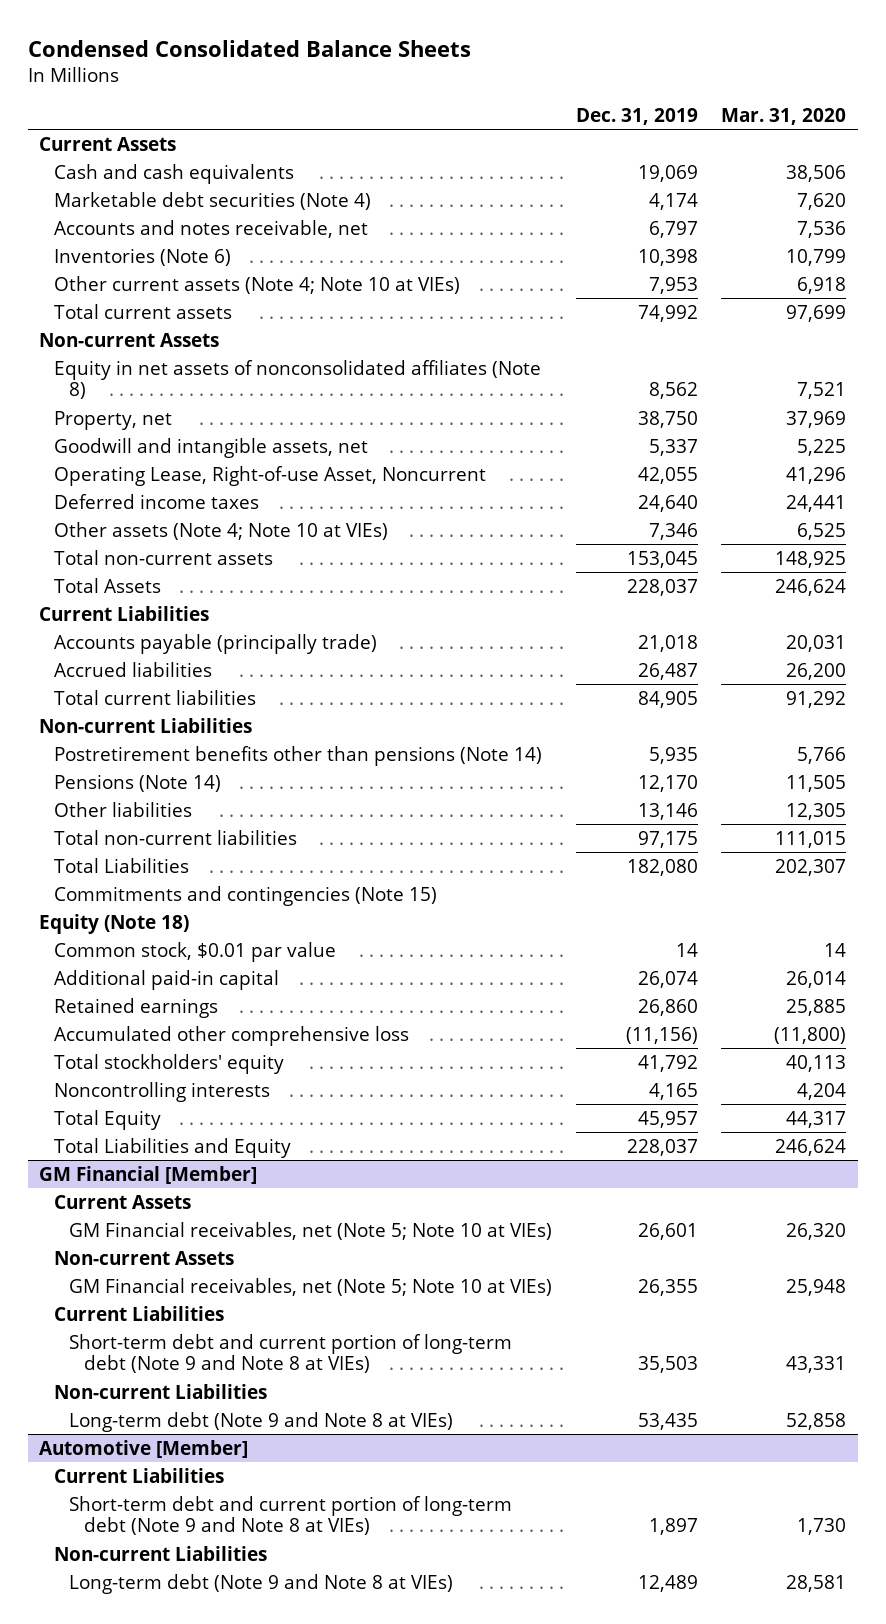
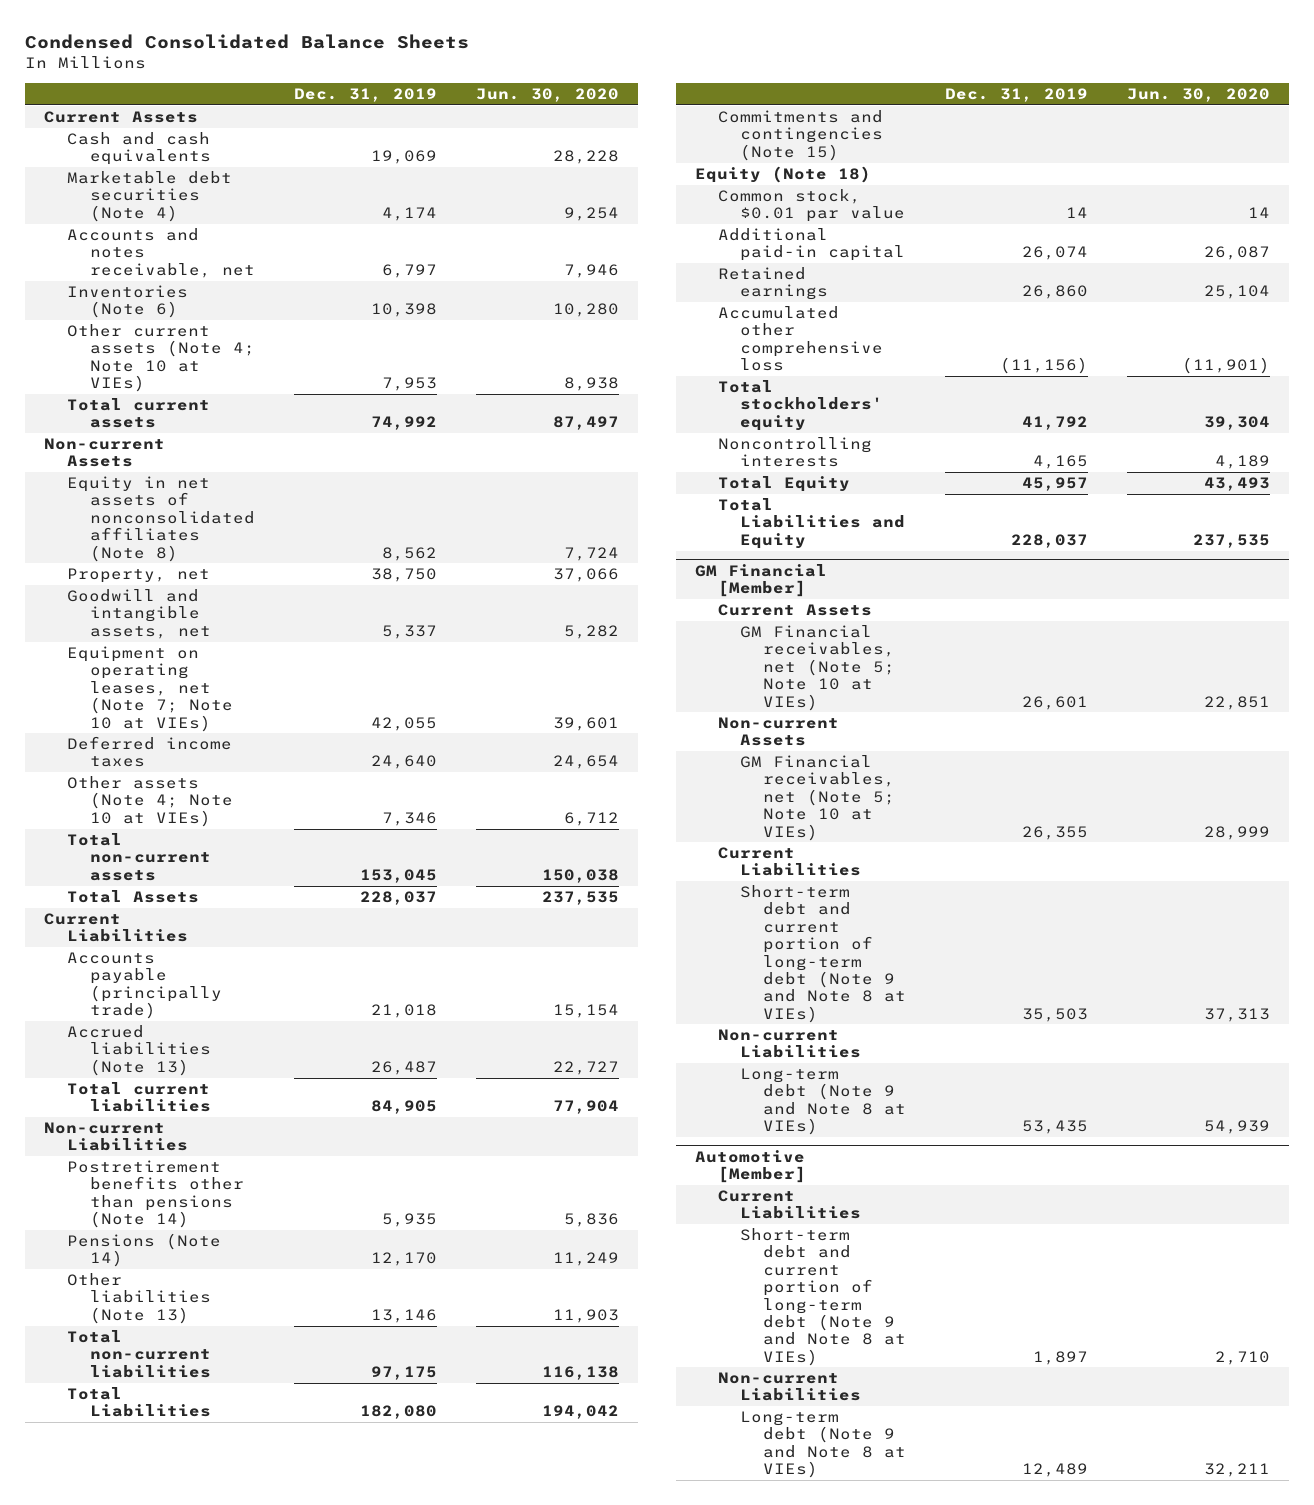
[721,107,847,125] Mar. 31, 2020 -> none
none -> [475,88,619,103] Jun. 30, 2020
[54,465,487,486] Operating Lease, Right-of-use Asset, Noncurrent -> [67,646,233,732] Equipment on operating leases, net (Note 7; Note 10 at VIEs)
[54,661,213,677] Accrued liabilities -> [67,1025,211,1076] Accrued liabilities (Note 13)
[54,801,193,817] Other liabilities -> [67,1273,211,1324] Other liabilities (Note 13)

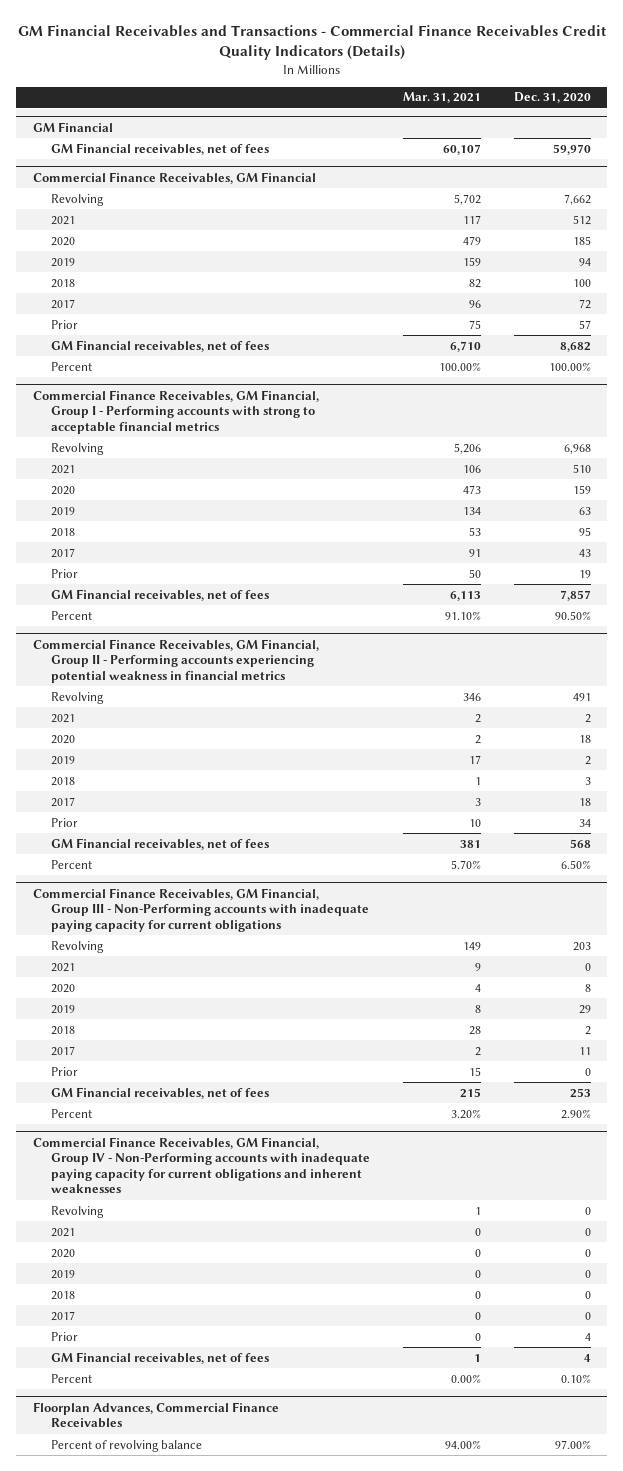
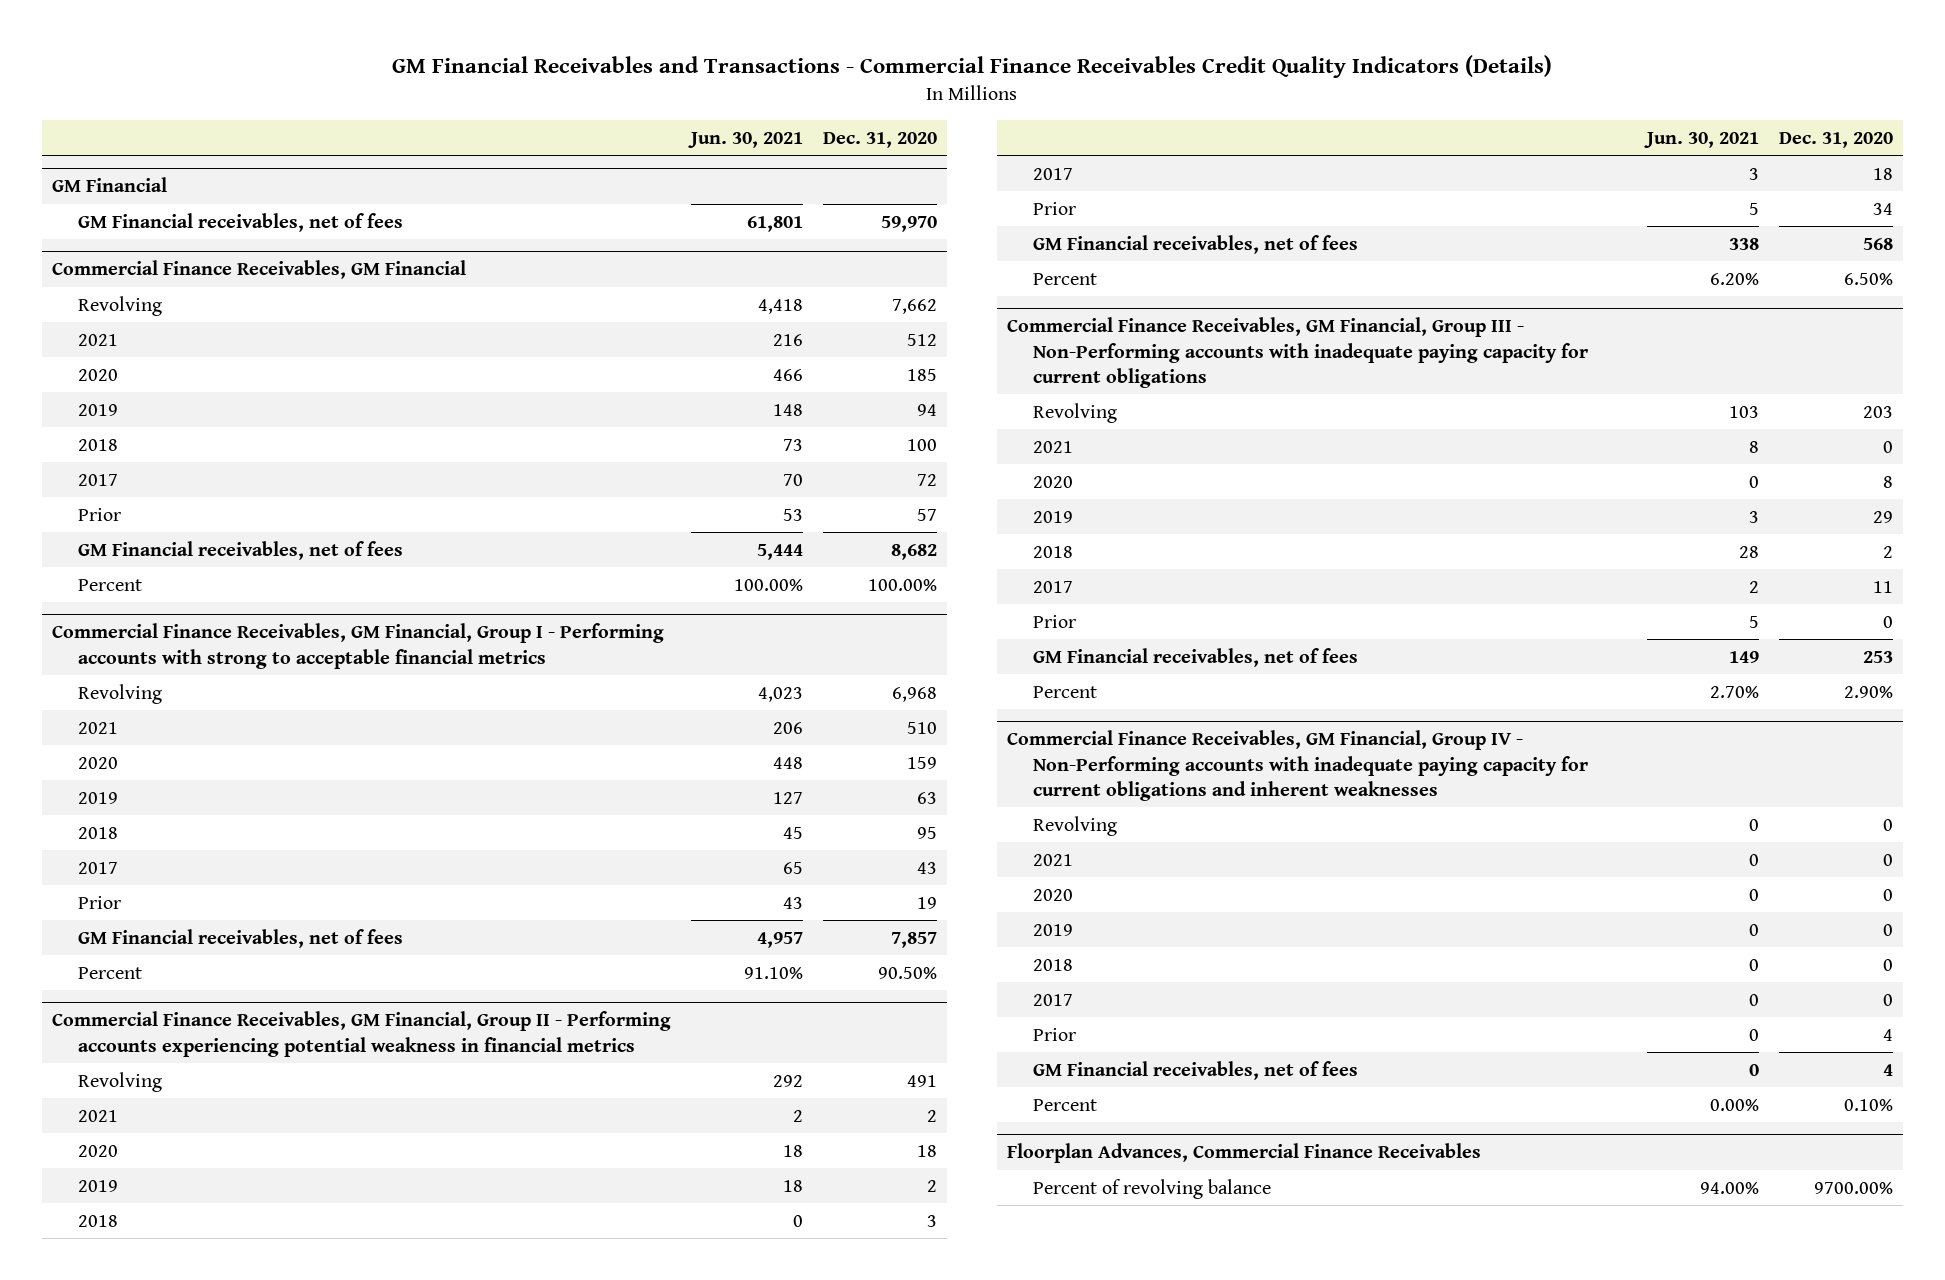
[402,92,481,104] Mar. 31, 2021 -> none
none -> [687,131,803,148] Jun. 30, 2021
[554,1439,591,1449] 97.00% -> [1813,1181,1893,1194] 9700.00%

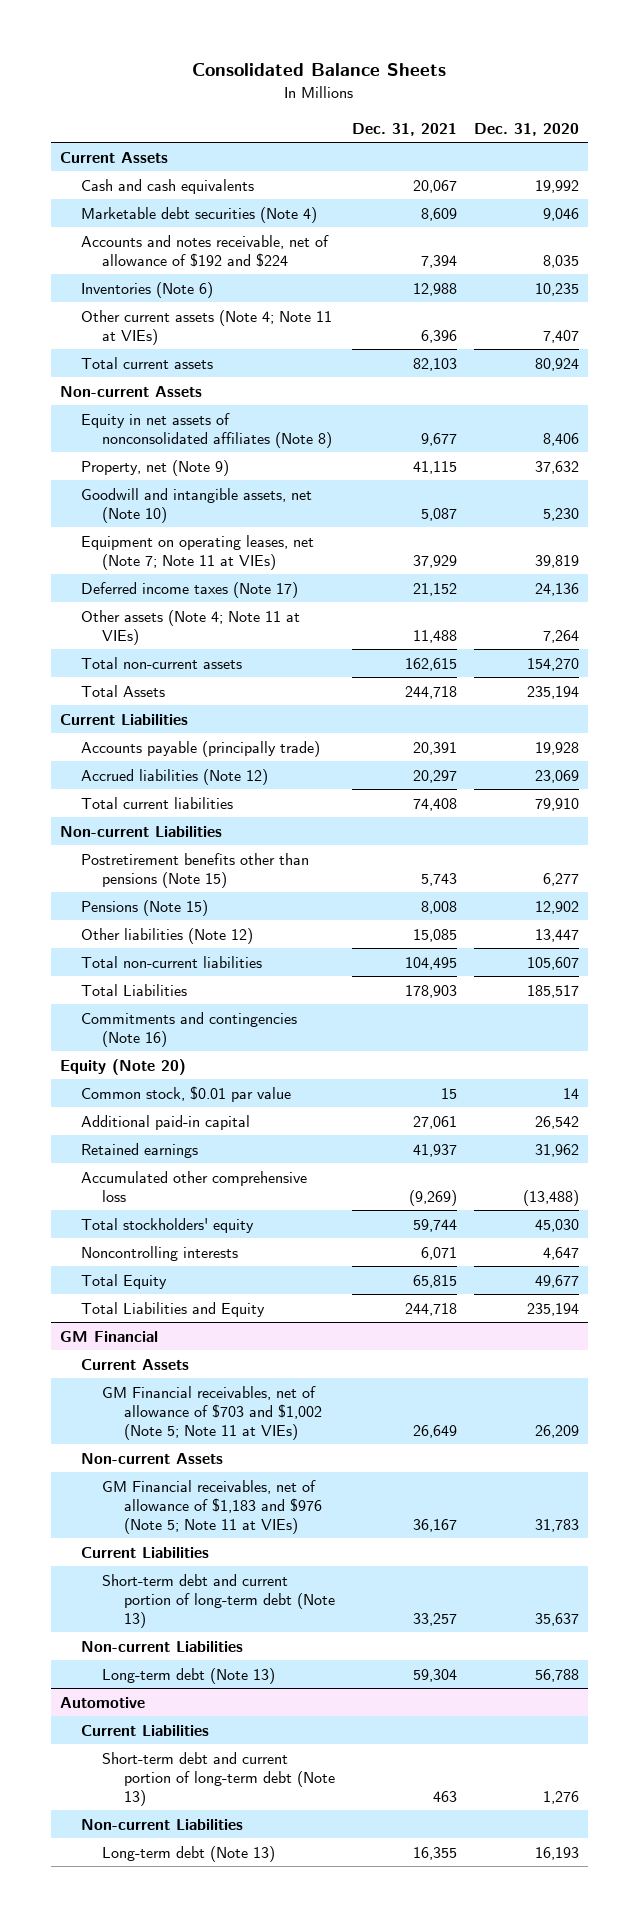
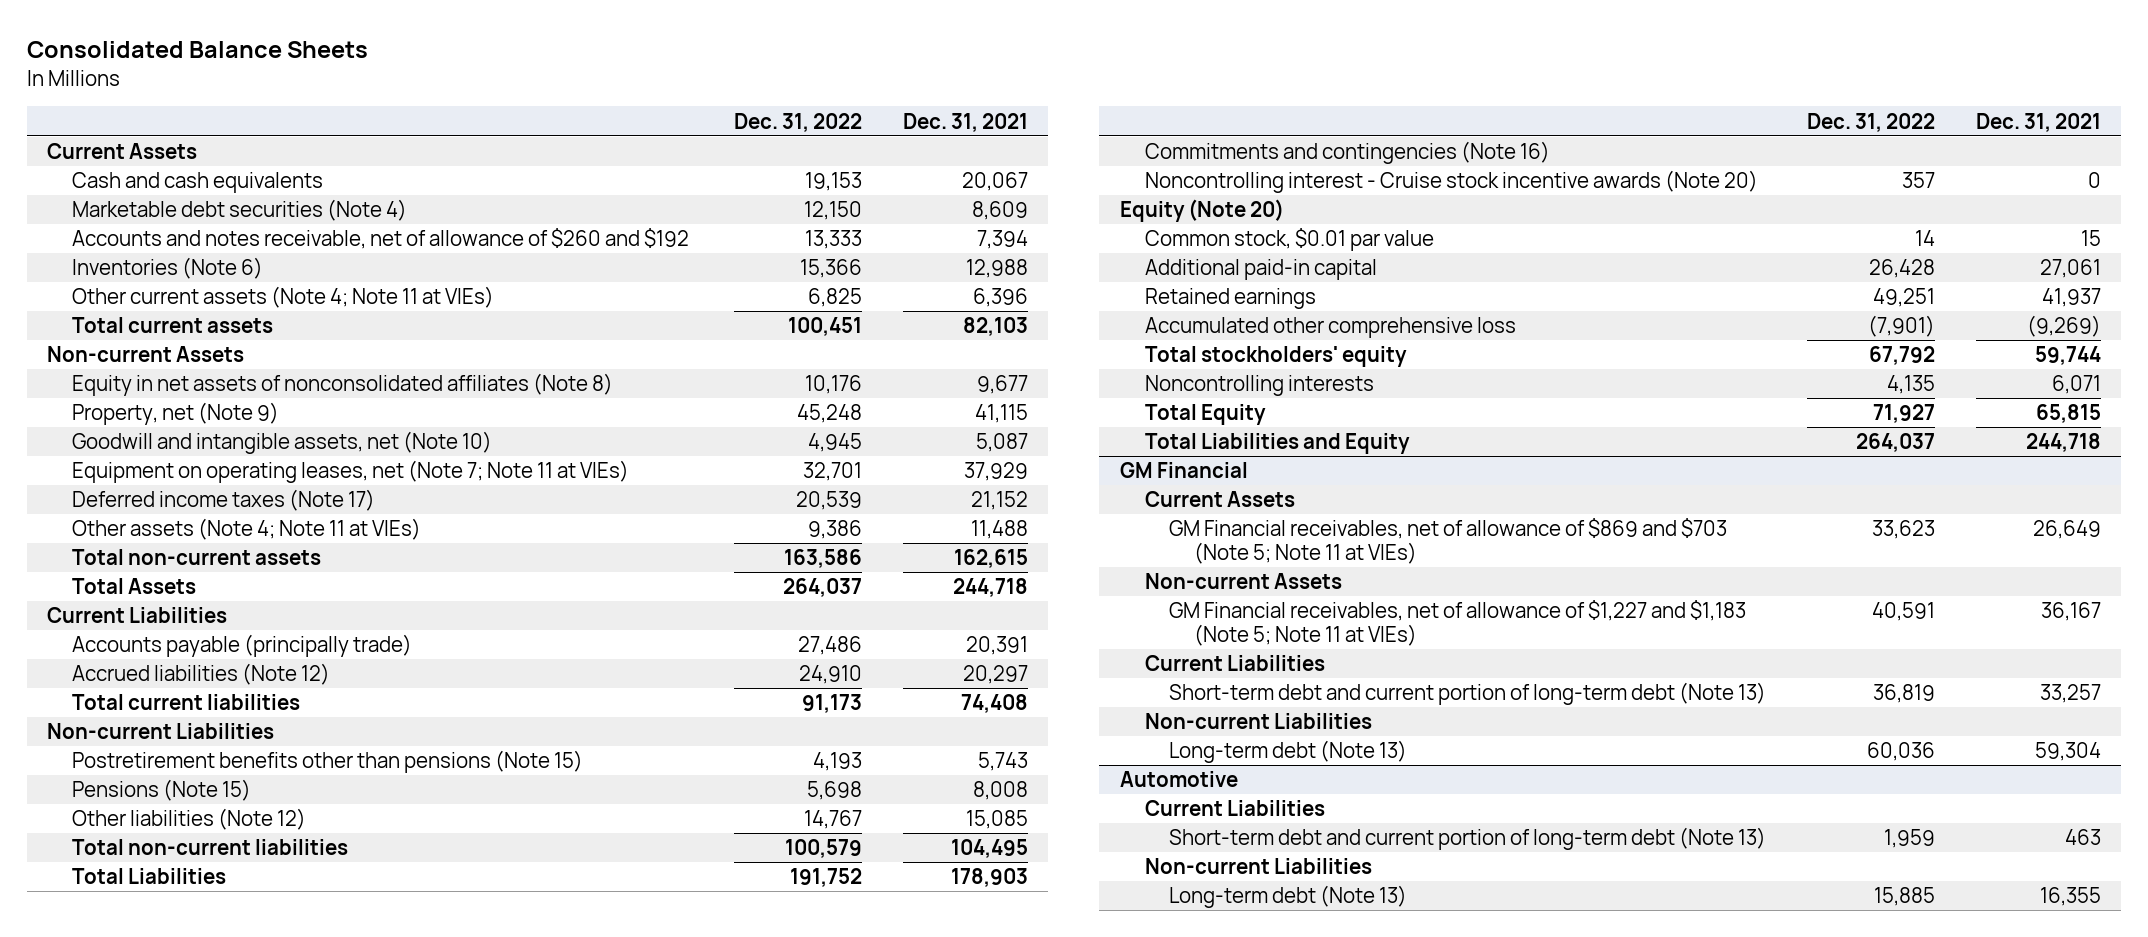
[474,122,580,136] Dec. 31, 2020 -> none
none -> [734,112,863,132] Dec. 31, 2022
[80,234,329,267] Accounts and notes receivable, net of allowance of $192 and $224 -> [71,228,689,250] Accounts and notes receivable, net of allowance of $260 and $192
none -> [1144,170,1758,194] Noncontrolling interest - Cruise stock incentive awards (Note 20)
[102,1385,322,1440] GM Financial receivables, net of allowance of $703 and $1,002 (Note 5; Note 11 at VIEs) -> [1169,518,1728,564] GM Financial receivables, net of allowance of $869 and $703 (Note 5; Note 11 at VIEs)
[102,1479,322,1534] GM Financial receivables, net of allowance of $1,183 and $976 (Note 5; Note 11 at VIEs) -> [1169,600,1747,646] GM Financial receivables, net of allowance of $1,227 and $1,183 (Note 5; Note 11 at VIEs)

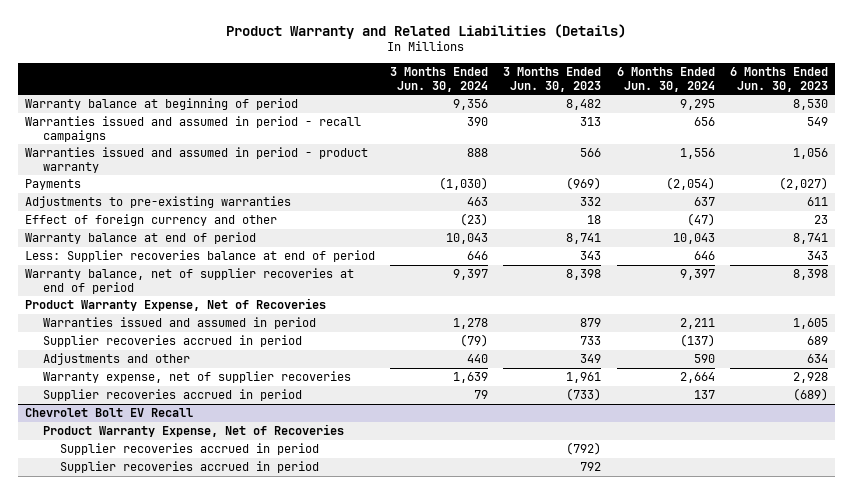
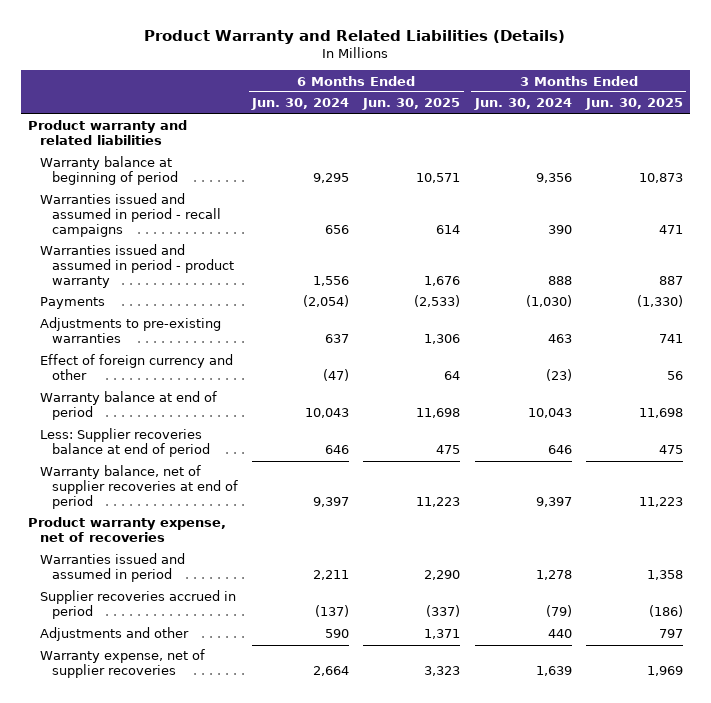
[503,66,602,92] 3 Months Ended Jun. 30, 2023 -> none
[729,66,828,92] 6 Months Ended Jun. 30, 2023 -> none
none -> [362,98,461,111] Jun. 30, 2025
none -> [584,98,683,111] Jun. 30, 2025
none -> [28,120,188,146] Product warranty and related liabilities
[25,298,327,312] Product Warranty Expense, Net of Recoveries -> [28,517,227,543] Product warranty expense, net of recoveries
[42,389,302,402] Supplier recoveries accrued in period -> none
[25,408,194,418] Chevrolet Bolt EV Recall -> none
[42,424,344,438] Product Warranty Expense, Net of Recoveries -> none
[60,443,320,456] Supplier recoveries accrued in period -> none
[60,461,320,474] Supplier recoveries accrued in period -> none

